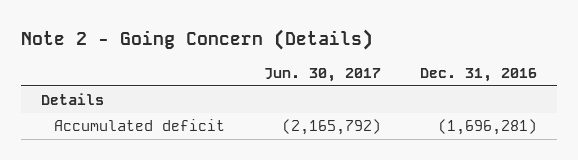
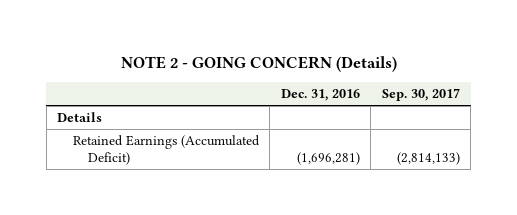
[21,28,374,50] Note 2 - Going Concern (Details) -> [120,55,397,72] NOTE 2 - GOING CONCERN (Details)
[263,68,381,83] Jun. 30, 2017 -> none
none -> [381,88,460,102] Sep. 30, 2017
[53,119,225,132] Accumulated deficit -> [72,135,260,165] Retained Earnings (Accumulated Deficit)

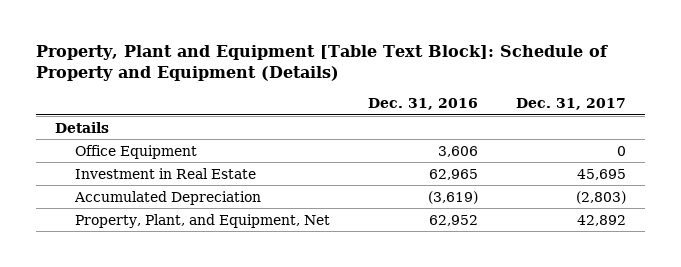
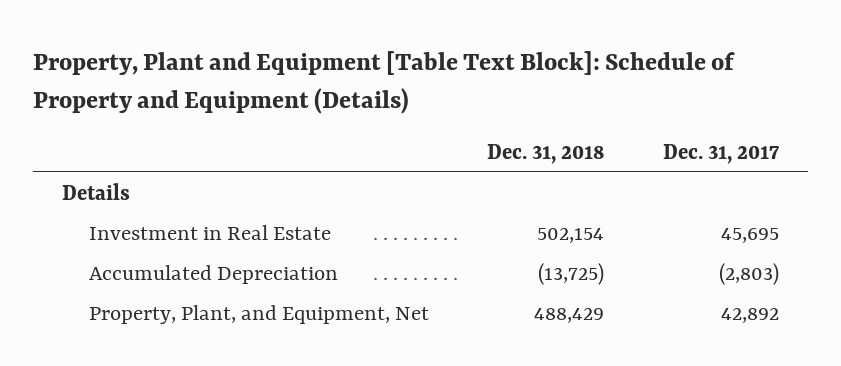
[368,98,479,111] Dec. 31, 2016 -> none
none -> [487,143,605,164] Dec. 31, 2018
[75,144,198,159] Office Equipment -> none

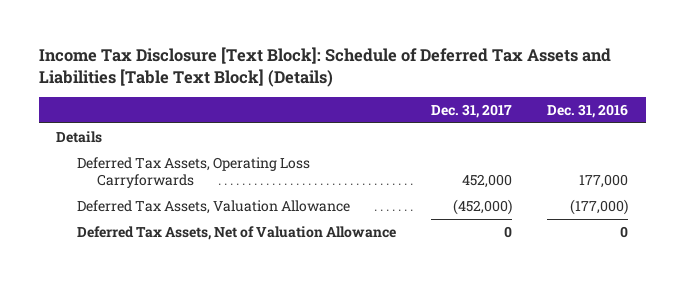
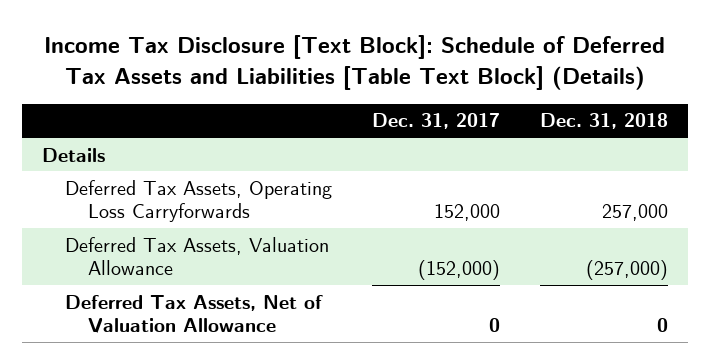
[547,103,629,118] Dec. 31, 2016 -> none
none -> [539,113,668,130] Dec. 31, 2018
[462,174,513,189] 452,000 -> [433,204,500,222] 152,000
[453,199,513,216] (452,000) -> [417,260,500,281] (152,000)

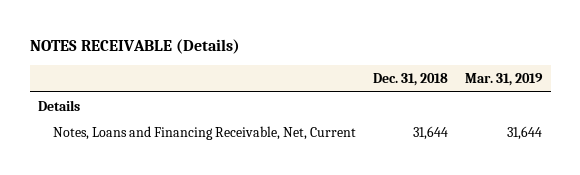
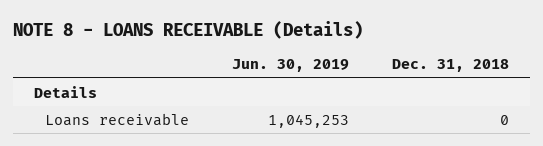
[29,39,240,55] NOTES RECEIVABLE (Details) -> [13,20,364,39] NOTE 8 - LOANS RECEIVABLE (Details)
[465,73,544,87] Mar. 31, 2019 -> none
none -> [232,59,350,73] Jun. 30, 2019
[53,125,357,140] Notes, Loans and Financing Receivable, Net, Current -> [45,112,190,126] Loans receivable
[413,125,449,140] 31,644 -> [499,114,509,125] 0

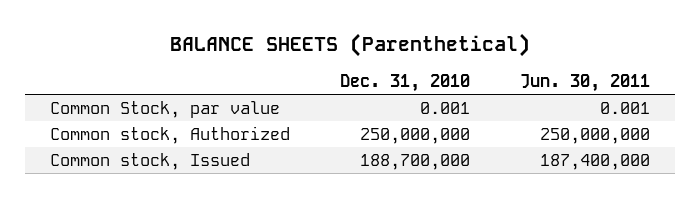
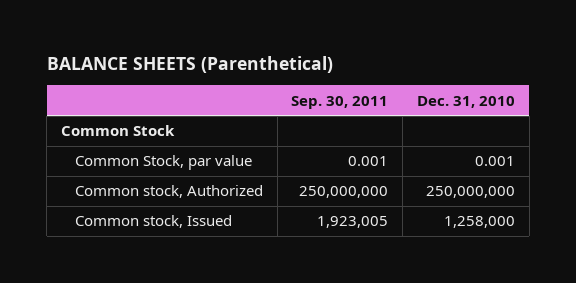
[520,73,651,92] Jun. 30, 2011 -> none
none -> [291,95,389,109] Sep. 30, 2011
none -> [61,125,176,137] Common Stock
[360,153,471,170] 188,700,000 -> [444,216,516,229] 1,258,000

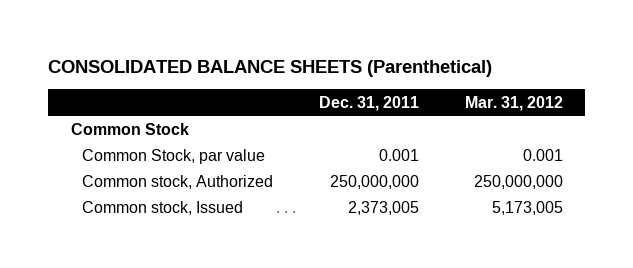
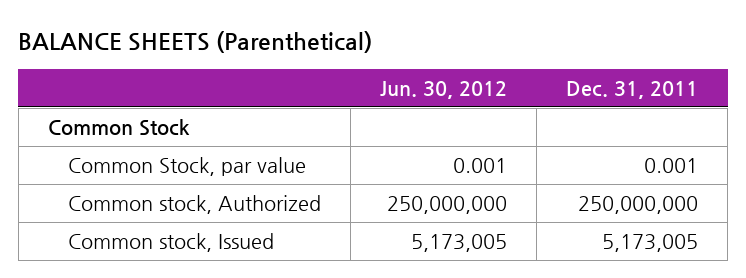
[47,60,492,78] CONSOLIDATED BALANCE SHEETS (Parenthetical) -> [18,30,373,53] BALANCE SHEETS (Parenthetical)
[464,95,563,111] Mar. 31, 2012 -> none
none -> [380,80,508,99] Jun. 30, 2012
[347,200,419,215] 2,373,005 -> [602,233,699,252] 5,173,005

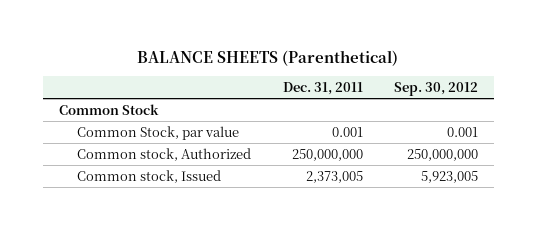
[380,80,508,99] Jun. 30, 2012 -> none
none -> [394,82,479,97] Sep. 30, 2012
[602,233,699,252] 5,173,005 -> [305,170,363,183] 2,373,005

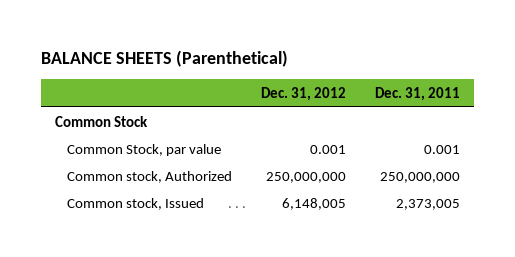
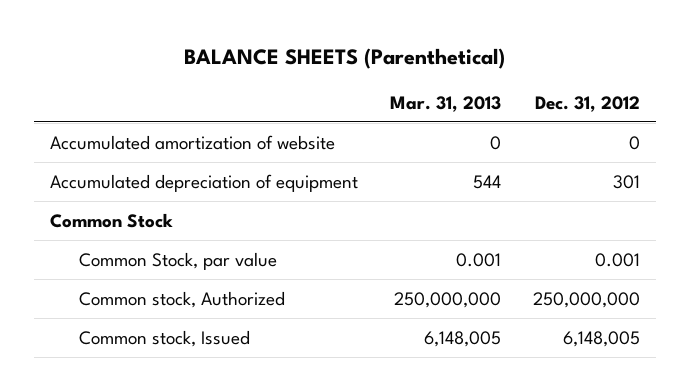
[374,87,460,102] Dec. 31, 2011 -> none
none -> [390,95,502,112] Mar. 31, 2013
none -> [50,134,336,150] Accumulated amortization of website
none -> [50,173,359,192] Accumulated depreciation of equipment

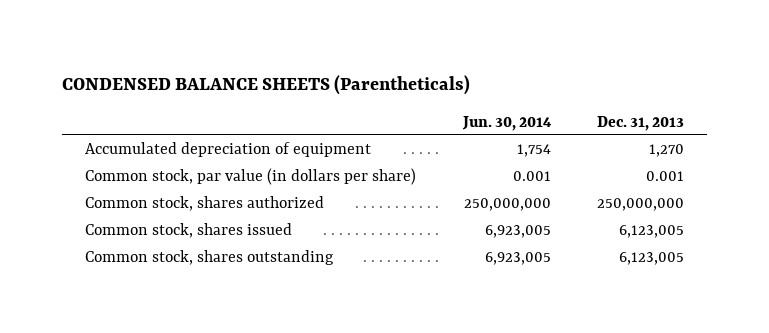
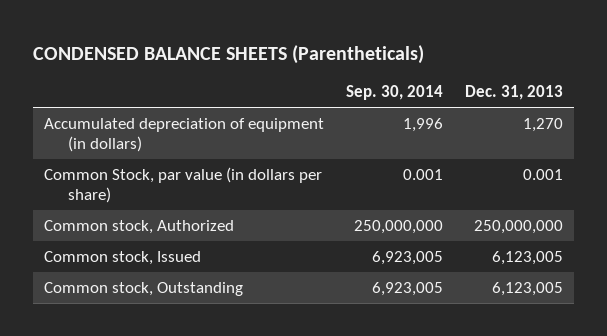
[461,115,552,131] Jun. 30, 2014 -> none
none -> [345,85,443,101] Sep. 30, 2014
[85,142,372,158] Accumulated depreciation of equipment -> [44,117,325,153] Accumulated depreciation of equipment (in dollars)
[85,168,417,186] Common stock, par value (in dollars per share) -> [44,166,323,204] Common Stock, par value (in dollars per share)
[85,196,325,212] Common stock, shares authorized -> [44,219,235,234] Common stock, Authorized
[85,223,293,239] Common stock, shares issued -> [44,250,202,265] Common stock, Issued
[85,250,335,266] Common stock, shares outstanding -> [44,281,244,296] Common stock, Outstanding

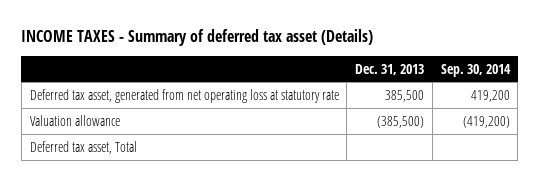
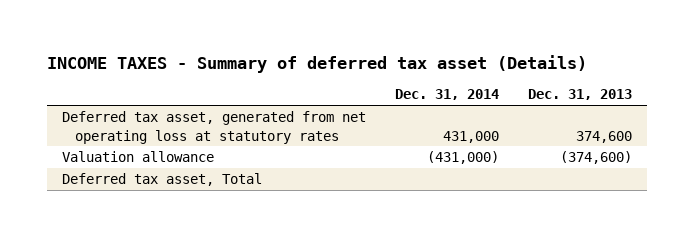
[440,63,511,77] Sep. 30, 2014 -> none
none -> [394,89,499,101] Dec. 31, 2014
[29,88,339,103] Deferred tax asset, generated from net operating loss at statutory rate -> [61,111,366,144] Deferred tax asset, generated from net operating loss at statutory rates
[385,89,425,102] 385,500 -> [576,130,633,143] 374,600
[377,115,425,128] (385,500) -> [560,151,633,165] (374,600)

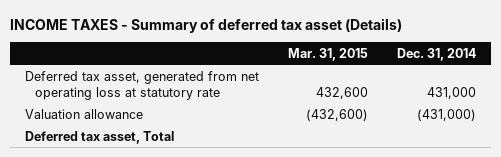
[528,89,633,101] Dec. 31, 2013 -> none
none -> [288,47,369,61] Mar. 31, 2015
[61,111,366,144] Deferred tax asset, generated from net operating loss at statutory rates -> [25,70,260,100] Deferred tax asset, generated from net operating loss at statutory rate

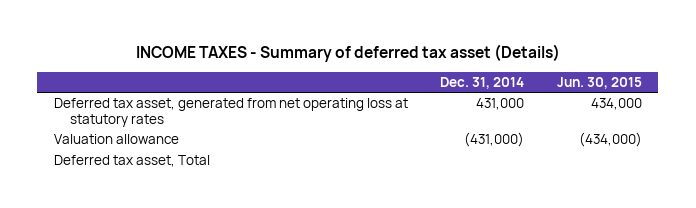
[288,47,369,61] Mar. 31, 2015 -> none
none -> [556,76,642,89] Jun. 30, 2015
[25,70,260,100] Deferred tax asset, generated from net operating loss at statutory rate -> [53,98,408,127] Deferred tax asset, generated from net operating loss at statutory rates

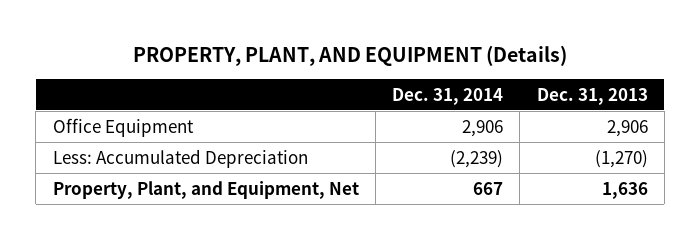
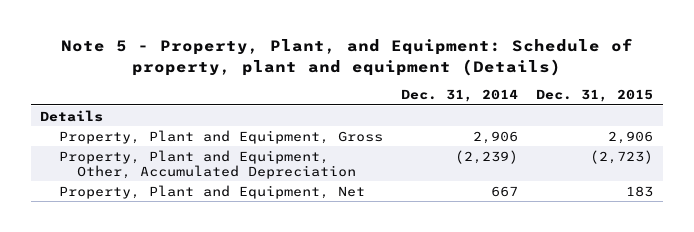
[133,45,568,67] PROPERTY, PLANT, AND EQUIPMENT (Details) -> [60,38,633,76] Note 5 - Property, Plant, and Equipment: Schedule of property, plant and equipment (Details)
[536,87,648,105] Dec. 31, 2013 -> none
none -> [536,89,654,103] Dec. 31, 2015
none -> [40,109,104,122] Details
[52,117,194,137] Office Equipment -> [58,129,383,144] Property, Plant and Equipment, Gross
[52,148,308,168] Less: Accumulated Depreciation -> [58,149,356,179] Property, Plant and Equipment, Other, Accumulated Depreciation
[52,180,359,199] Property, Plant, and Equipment, Net -> [58,184,365,199] Property, Plant and Equipment, Net

